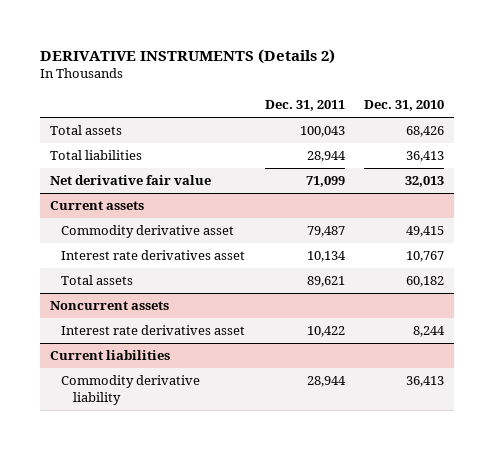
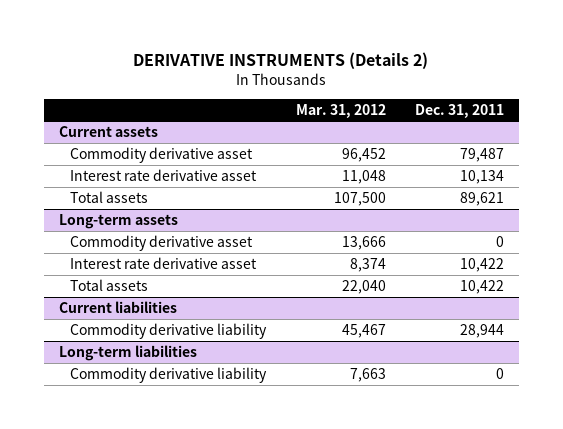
[363,100,444,112] Dec. 31, 2010 -> none
none -> [295,103,386,118] Mar. 31, 2012
[49,125,122,136] Total assets -> none
[49,150,142,161] Total liabilities -> none
[49,175,211,186] Net derivative fair value -> none
[61,250,246,261] Interest rate derivatives asset -> [69,169,257,182] Interest rate derivative asset
[49,301,169,311] Noncurrent assets -> none
none -> [58,214,178,230] Long-term assets
none -> [69,235,253,252] Commodity derivative asset
[61,325,246,336] Interest rate derivatives asset -> [69,257,257,270] Interest rate derivative asset
none -> [69,279,148,292] Total assets
none -> [58,345,197,362] Long-term liabilities
none -> [69,367,267,384] Commodity derivative liability

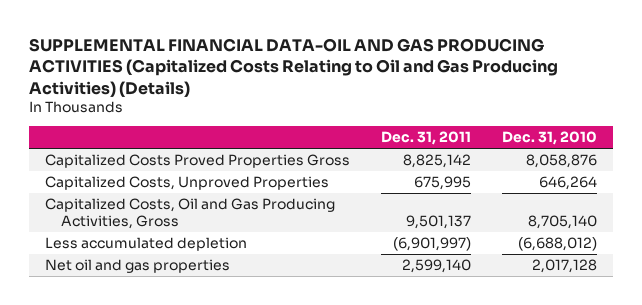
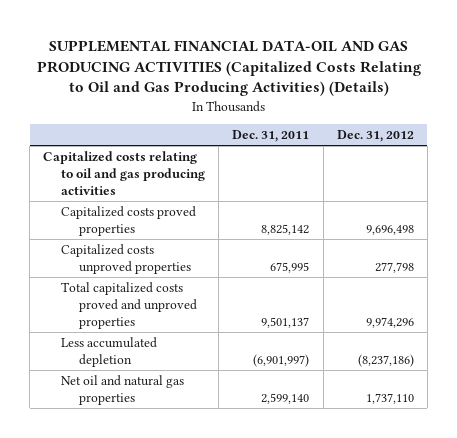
[502,131,598,146] Dec. 31, 2010 -> none
none -> [336,130,414,143] Dec. 31, 2012
none -> [43,151,206,195] Capitalized costs relating to oil and gas producing activities
[44,154,350,169] Capitalized Costs Proved Properties Gross -> [61,206,197,236] Capitalized costs proved properties
[44,176,329,191] Capitalized Costs, Unproved Properties -> [61,244,192,274] Capitalized costs unproved properties
[44,198,335,230] Capitalized Costs, Oil and Gas Producing Activities, Gross -> [61,282,198,329] Total capitalized costs proved and unproved properties
[44,259,230,274] Net oil and gas properties -> [61,375,185,405] Net oil and natural gas properties

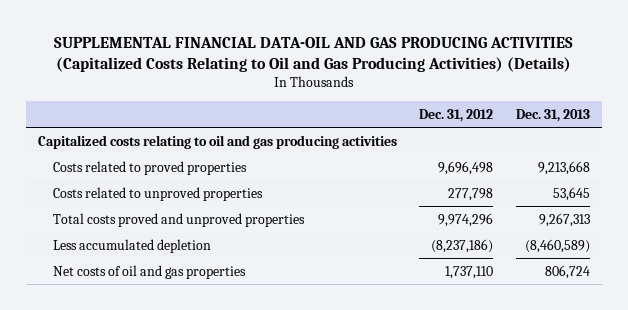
[232,130,310,143] Dec. 31, 2011 -> none
none -> [516,108,591,122] Dec. 31, 2013
[61,206,197,236] Capitalized costs proved properties -> [53,160,248,175] Costs related to proved properties
[61,244,192,274] Capitalized costs unproved properties -> [53,186,264,201] Costs related to unproved properties
[61,282,198,329] Total capitalized costs proved and unproved properties -> [53,212,306,227] Total costs proved and unproved properties
[61,375,185,405] Net oil and natural gas properties -> [53,264,247,279] Net costs of oil and gas properties

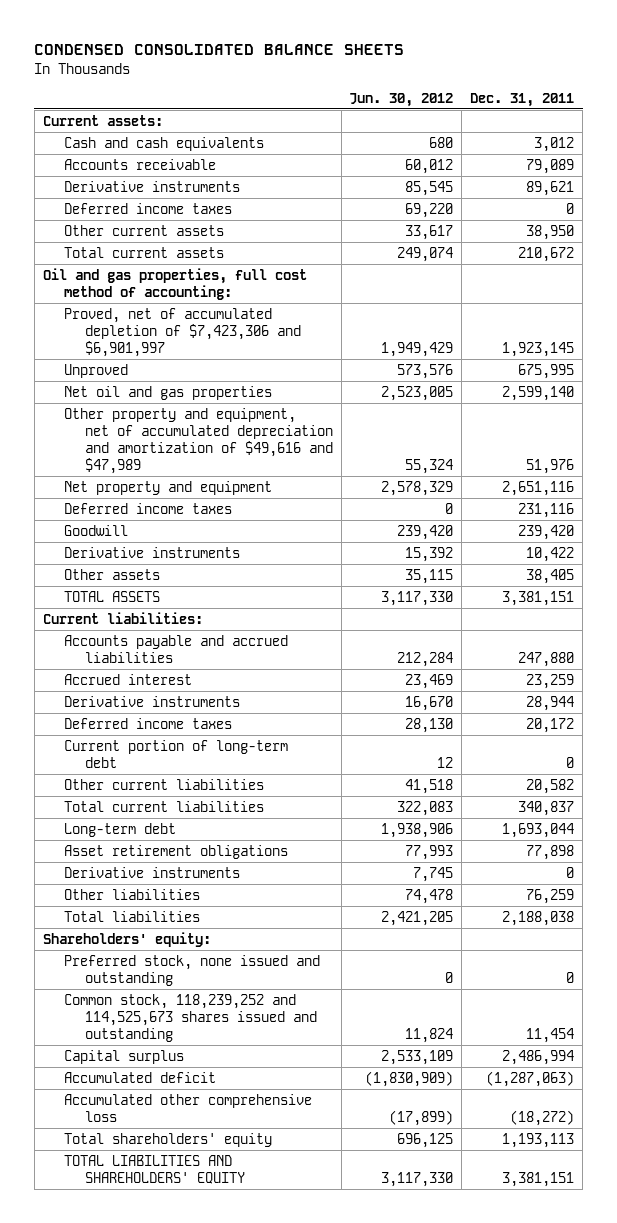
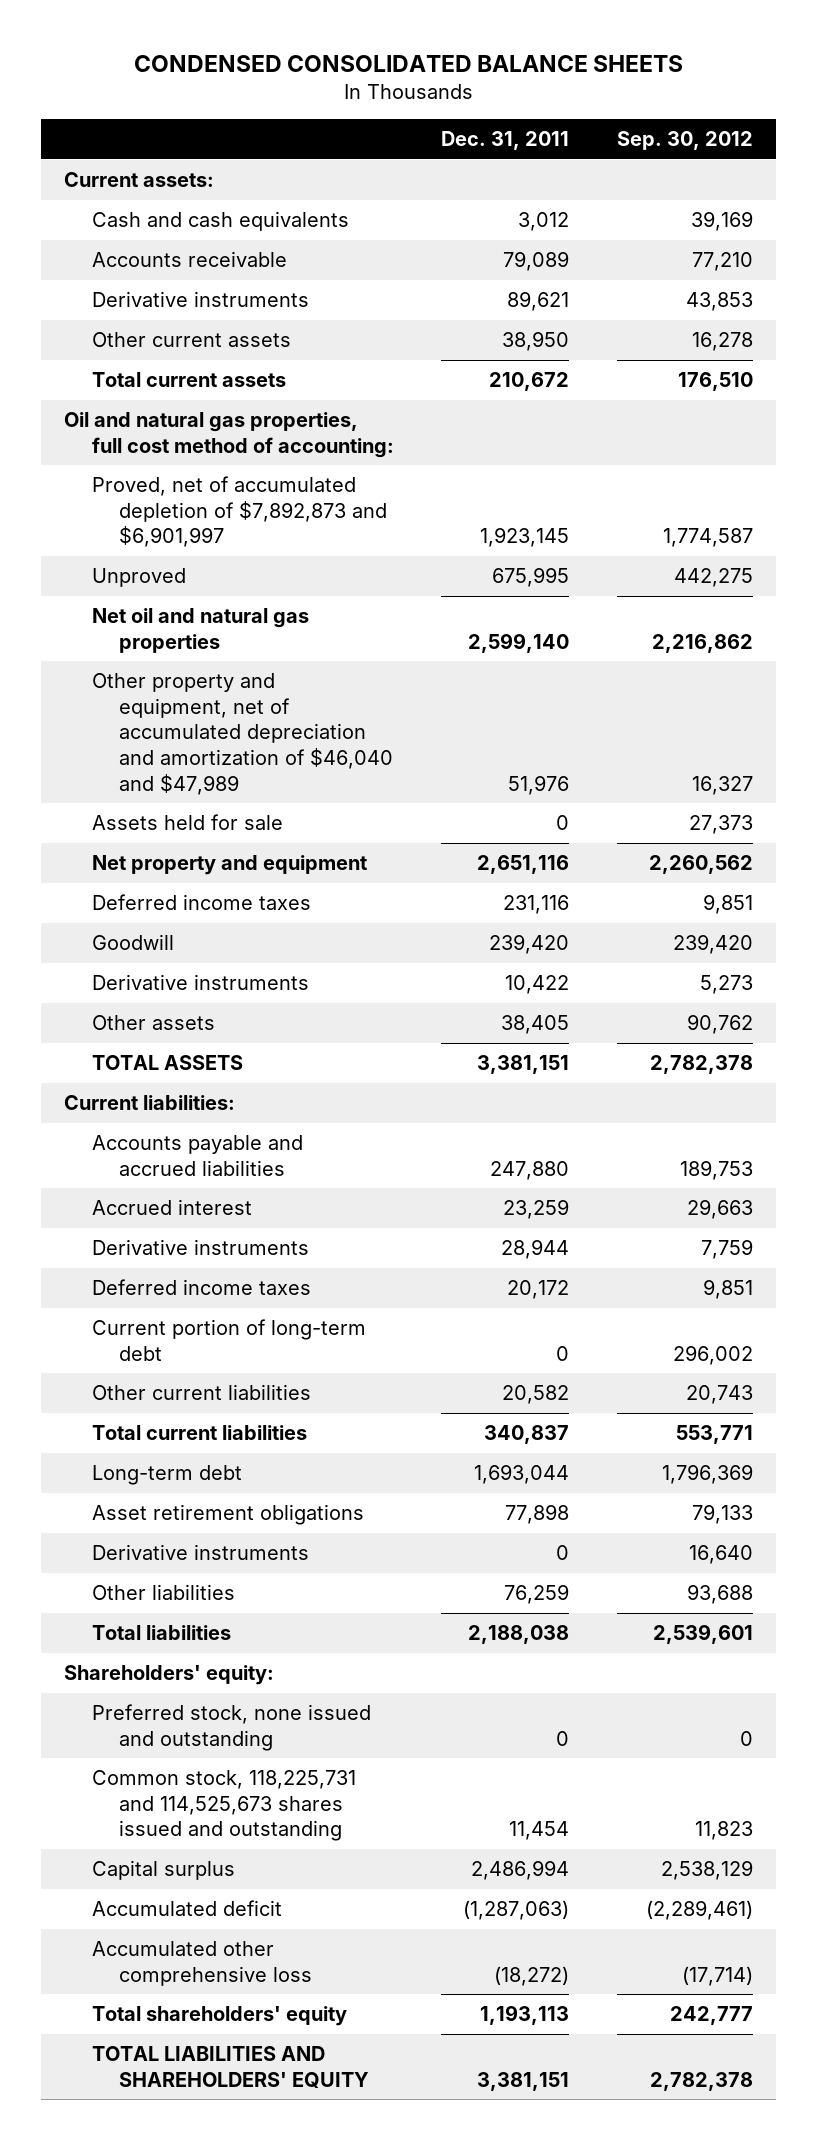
[349,92,454,107] Jun. 30, 2012 -> none
none -> [616,131,753,151] Sep. 30, 2012
[63,202,232,214] Deferred income taxes -> none
[42,267,307,300] Oil and gas properties, full cost method of accounting: -> [64,412,394,458] Oil and natural gas properties, full cost method of accounting:
[63,307,301,357] Proved, net of accumulated depletion of $7,423,306 and $6,901,997 -> [91,476,387,548] Proved, net of accumulated depletion of $7,892,873 and $6,901,997
[63,385,272,400] Net oil and gas properties -> [91,608,309,653] Net oil and natural gas properties
[63,407,333,474] Other property and equipment, net of accumulated depreciation and amortization of $49,616 and $47,989 -> [91,673,393,795] Other property and equipment, net of accumulated depreciation and amortization of $46,040 and $47,989
none -> [91,814,283,831] Assets held for sale
[63,993,317,1042] Common stock, 118,239,252 and 114,525,673 shares issued and outstanding -> [91,1770,356,1842] Common stock, 118,225,731 and 114,525,673 shares issued and outstanding

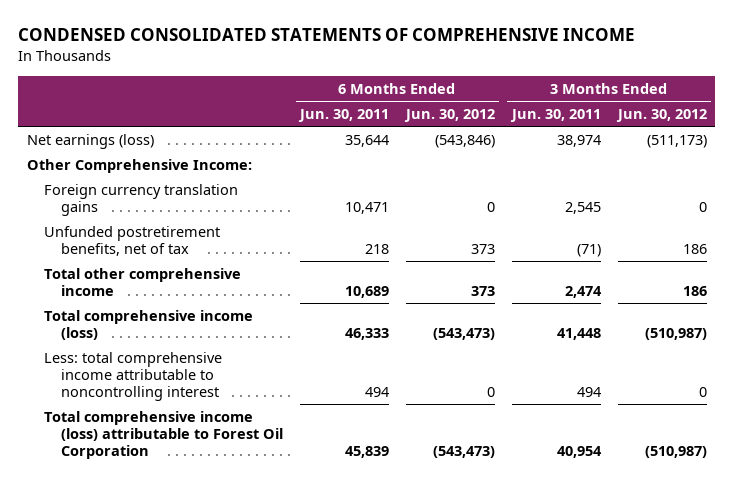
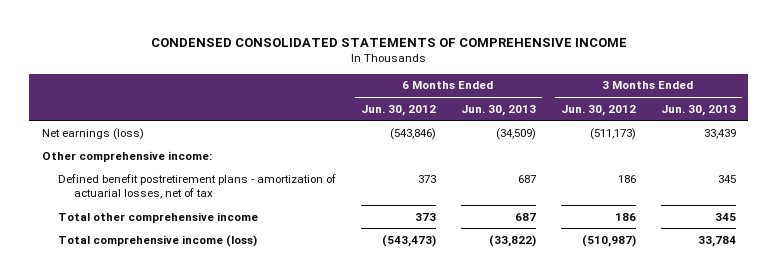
[297,108,389,122] Jun. 30, 2011 -> none
[509,108,601,122] Jun. 30, 2011 -> none
none -> [460,104,536,116] Jun. 30, 2013
none -> [660,104,736,116] Jun. 30, 2013
[43,183,238,216] Foreign currency translation gains -> none
[26,158,252,173] Other Comprehensive Income: -> [41,150,212,162] Other comprehensive income:
[43,225,220,256] Unfunded postretirement benefits, net of tax -> [57,173,336,199] Defined benefit postretirement plans - amortization of actuarial losses, net of tax
[43,351,222,401] Less: total comprehensive income attributable to noncontrolling interest -> none
[43,410,283,459] Total comprehensive income (loss) attributable to Forest Oil Corporation -> none

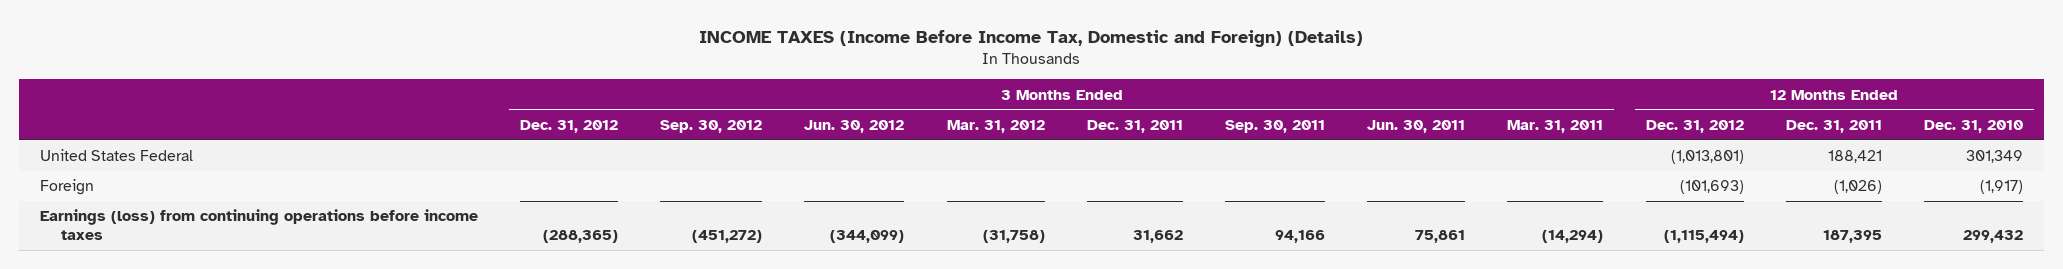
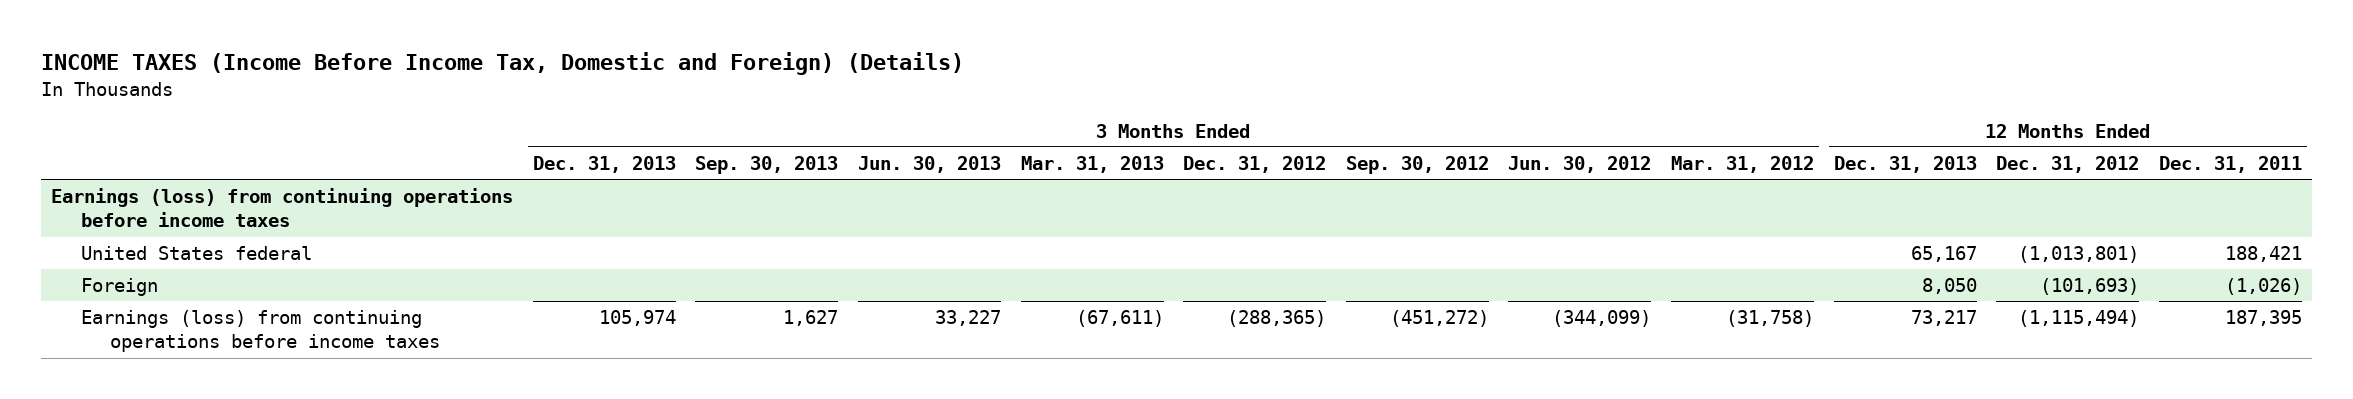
[1086,119,1183,133] Dec. 31, 2011 -> none
[1225,119,1326,133] Sep. 30, 2011 -> none
[1367,119,1466,133] Jun. 30, 2011 -> none
[1507,119,1604,133] Mar. 31, 2011 -> none
[1924,119,2024,133] Dec. 31, 2010 -> none
none -> [532,156,676,174] Dec. 31, 2013
none -> [695,156,839,175] Sep. 30, 2013
none -> [857,156,1001,174] Jun. 30, 2013
none -> [1020,156,1164,174] Mar. 31, 2013
none -> [1833,156,1977,174] Dec. 31, 2013
none -> [51,188,514,228] Earnings (loss) from continuing operations before income taxes
[39,149,193,162] United States Federal -> [80,246,312,261] United States federal

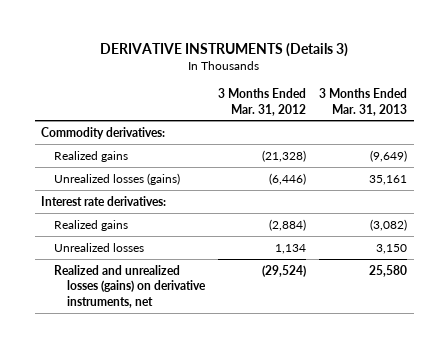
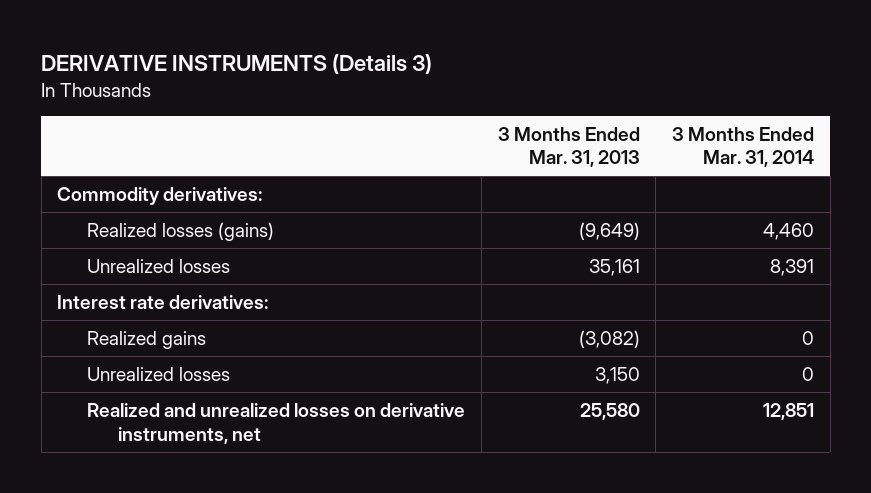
[217,88,306,116] 3 Months Ended Mar. 31, 2012 -> none
none -> [672,126,815,168] 3 Months Ended Mar. 31, 2014
[54,150,129,162] Realized gains -> [87,222,275,242] Realized losses (gains)
[54,172,181,185] Unrealized losses (gains) -> [87,259,231,274] Unrealized losses
[54,264,206,308] Realized and unrealized losses (gains) on derivative instruments, net -> [87,403,466,444] Realized and unrealized losses on derivative instruments, net

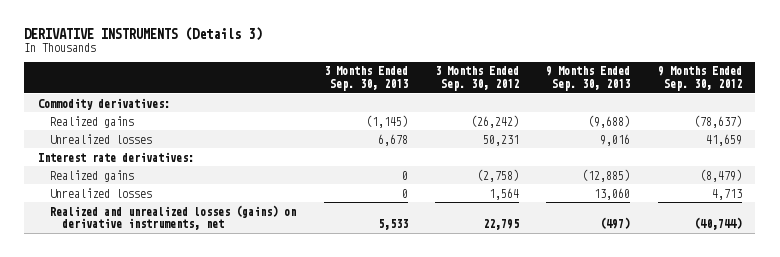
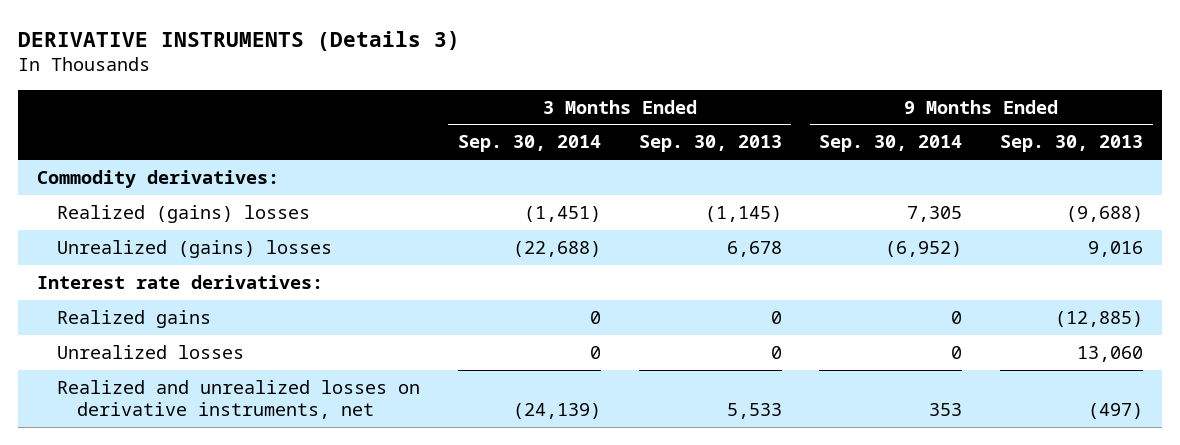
[434,66,519,91] 3 Months Ended Sep. 30, 2012 -> none
[657,66,742,91] 9 Months Ended Sep. 30, 2012 -> none
none -> [457,135,601,153] Sep. 30, 2014
none -> [819,135,963,153] Sep. 30, 2014
[50,115,135,128] Realized gains -> [56,204,310,223] Realized (gains) losses
[50,133,153,144] Unrealized losses -> [56,239,332,258] Unrealized (gains) losses
[50,204,297,230] Realized and unrealized losses (gains) on derivative instruments, net -> [56,379,420,419] Realized and unrealized losses on derivative instruments, net

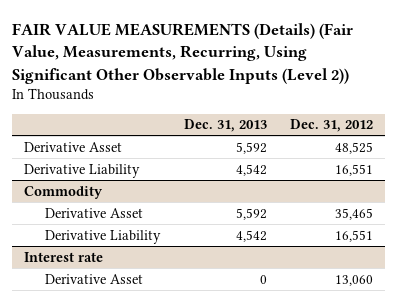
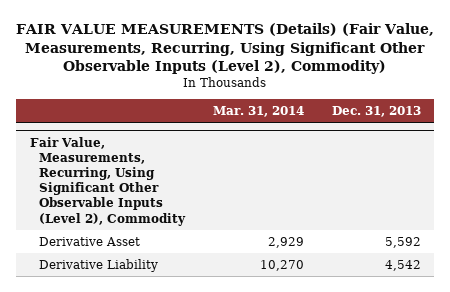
[12,22,354,84] FAIR VALUE MEASUREMENTS (Details) (Fair Value, Measurements, Recurring, Using Significant Other Observable Inputs (Level 2)) -> [16,23,435,75] FAIR VALUE MEASUREMENTS (Details) (Fair Value, Measurements, Recurring, Using Significant Other Observable Inputs (Level 2), Commodity)
[290,119,374,133] Dec. 31, 2012 -> none
none -> [212,106,304,118] Mar. 31, 2014
[23,141,122,152] Derivative Asset -> none
[23,163,140,178] Derivative Liability -> none
[23,185,103,199] Commodity -> none
none -> [29,136,187,226] Fair Value, Measurements, Recurring, Using Significant Other Observable Inputs (Level 2), Commodity
[23,251,103,262] Interest rate -> none
[45,273,144,284] Derivative Asset -> none

